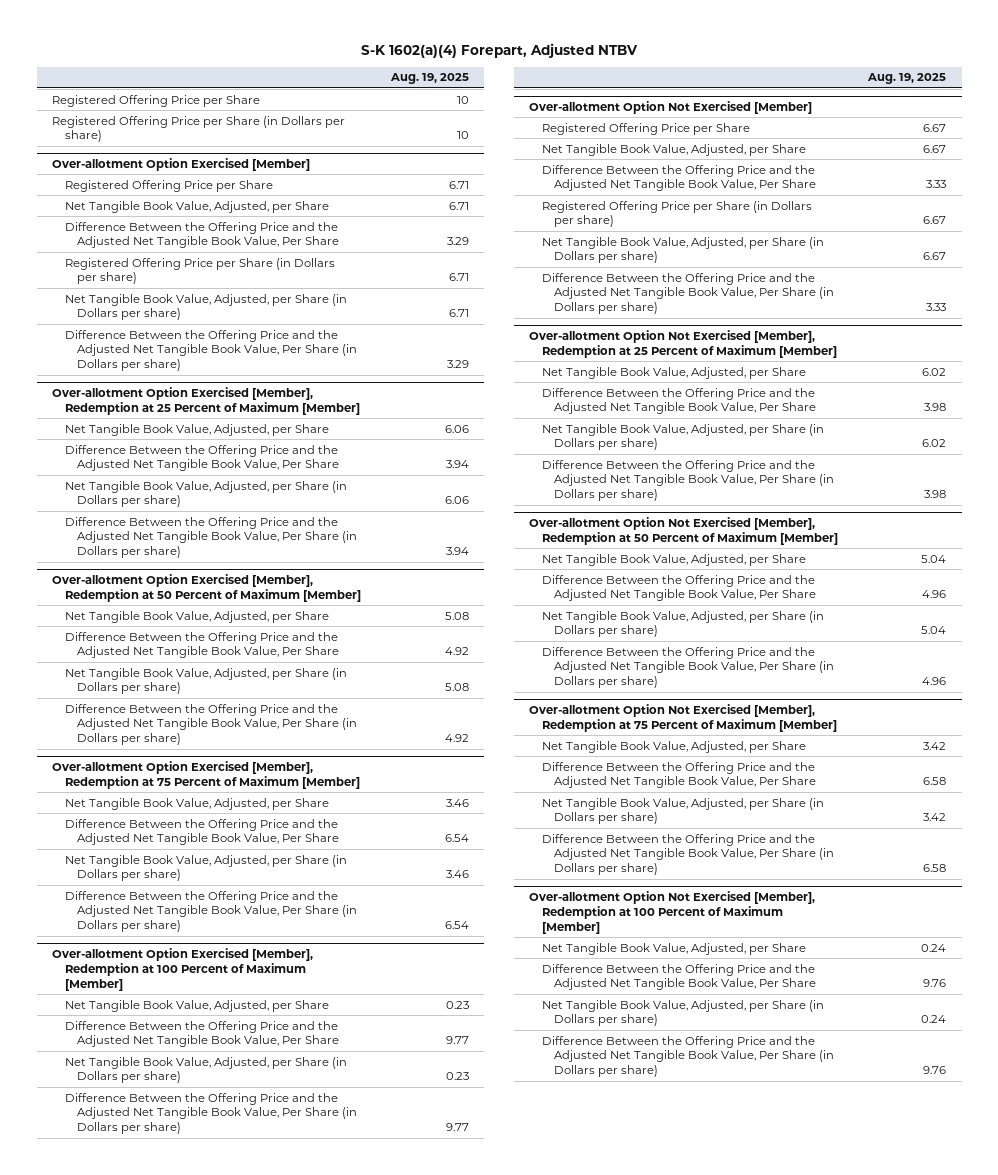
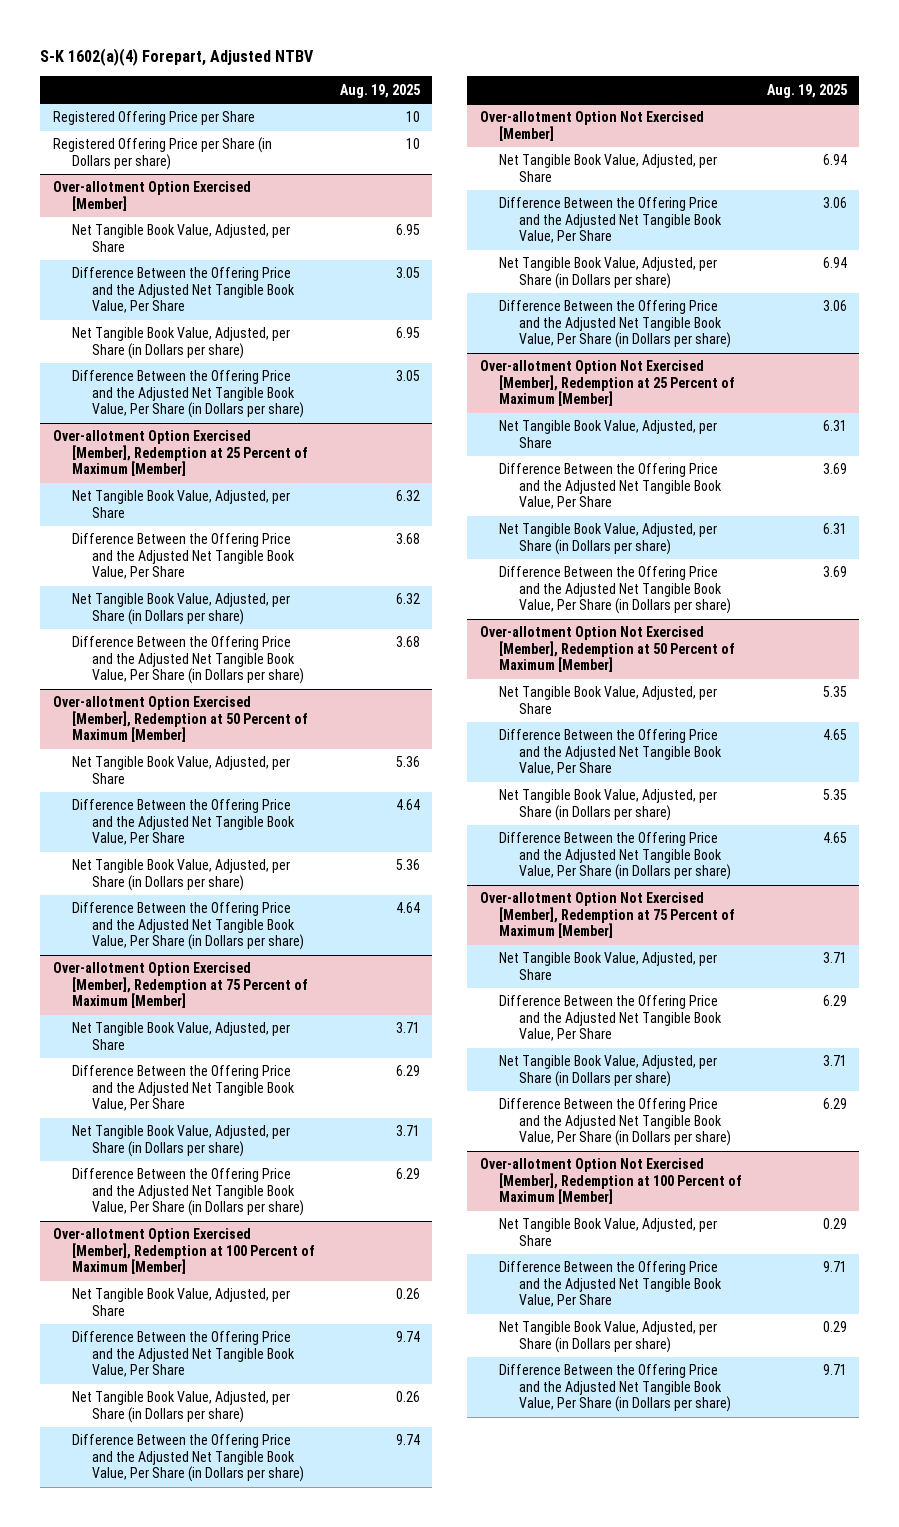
[64,179,273,192] Registered Offering Price per Share -> none
[64,257,335,285] Registered Offering Price per Share (in Dollars per share) -> none
[449,201,470,210] 6.71 -> [395,224,420,236] 6.95
[447,237,470,246] 3.29 -> [395,267,420,279] 3.05
[449,309,470,318] 6.71 -> [395,327,420,339] 6.95
[447,360,470,369] 3.29 -> [395,370,420,382] 3.05
[445,424,470,433] 6.06 -> [395,490,420,502] 6.32
[446,460,470,469] 3.94 -> [395,533,420,545] 3.68
[445,496,470,505] 6.06 -> [395,593,420,605] 6.32
[446,547,470,556] 3.94 -> [395,636,420,648] 3.68
[445,611,470,620] 5.08 -> [395,756,420,768] 5.36
[445,647,470,656] 4.92 -> [395,799,420,811] 4.64
[445,683,470,692] 5.08 -> [395,859,420,871] 5.36
[445,734,470,743] 4.92 -> [395,902,420,914] 4.64
[446,798,470,807] 3.46 -> [395,1022,420,1034] 3.71
[445,834,470,843] 6.54 -> [395,1065,420,1077] 6.29
[446,870,470,879] 3.46 -> [395,1125,420,1137] 3.71
[445,921,470,930] 6.54 -> [395,1168,420,1180] 6.29
[446,1000,470,1009] 0.23 -> [395,1288,420,1300] 0.26
[446,1036,470,1045] 9.77 -> [395,1331,420,1343] 9.74
[446,1072,470,1081] 0.23 -> [395,1391,420,1403] 0.26
[446,1123,470,1132] 9.77 -> [395,1434,420,1446] 9.74
[541,122,750,135] Registered Offering Price per Share -> none
[541,200,812,228] Registered Offering Price per Share (in Dollars per share) -> none
[923,144,947,153] 6.67 -> [822,154,847,166] 6.94
[926,180,947,189] 3.33 -> [822,197,847,209] 3.06
[923,252,947,261] 6.67 -> [822,257,847,269] 6.94
[926,303,947,312] 3.33 -> [822,300,847,312] 3.06
[922,367,947,376] 6.02 -> [822,420,847,432] 6.31
[924,403,947,412] 3.98 -> [822,463,847,475] 3.69
[922,439,947,448] 6.02 -> [822,523,847,535] 6.31
[924,490,947,499] 3.98 -> [822,566,847,578] 3.69
[921,554,947,563] 5.04 -> [822,686,847,698] 5.35
[922,590,947,599] 4.96 -> [822,729,847,741] 4.65
[921,626,947,635] 5.04 -> [822,789,847,801] 5.35
[922,677,947,686] 4.96 -> [822,832,847,844] 4.65
[923,741,947,750] 3.42 -> [822,952,847,964] 3.71
[923,777,947,786] 6.58 -> [822,995,847,1007] 6.29
[923,813,947,822] 3.42 -> [822,1055,847,1067] 3.71
[923,864,947,873] 6.58 -> [822,1098,847,1110] 6.29
[921,943,947,952] 0.24 -> [822,1218,847,1230] 0.29
[923,979,947,988] 9.76 -> [822,1261,847,1273] 9.71
[921,1015,947,1024] 0.24 -> [822,1321,847,1333] 0.29
[923,1066,947,1075] 9.76 -> [822,1364,847,1376] 9.71

